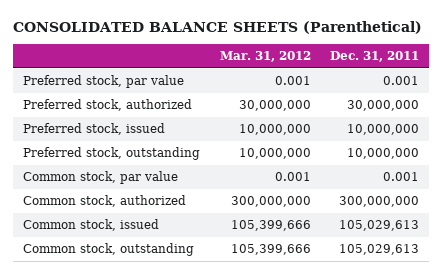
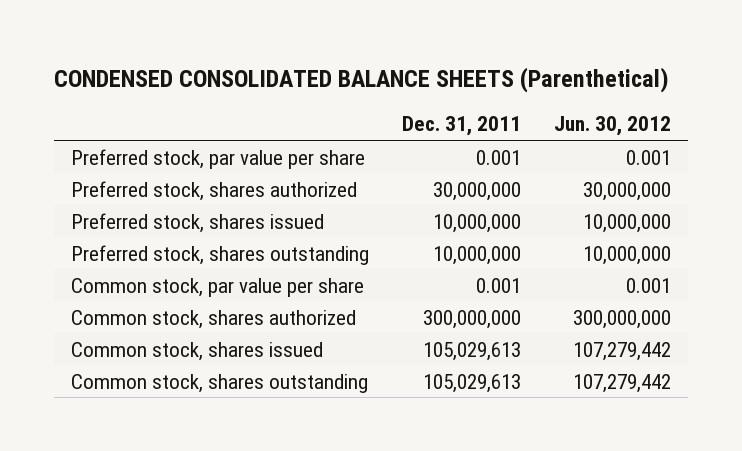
[13,20,423,34] CONSOLIDATED BALANCE SHEETS (Parenthetical) -> [54,66,670,93] CONDENSED CONSOLIDATED BALANCE SHEETS (Parenthetical)
[219,50,311,62] Mar. 31, 2012 -> none
none -> [554,116,672,137] Jun. 30, 2012
[23,75,185,89] Preferred stock, par value -> [70,148,365,169] Preferred stock, par value per share
[23,99,193,112] Preferred stock, authorized -> [70,180,357,201] Preferred stock, shares authorized
[23,123,166,136] Preferred stock, issued -> [70,212,324,233] Preferred stock, shares issued
[23,147,201,161] Preferred stock, outstanding -> [70,244,369,265] Preferred stock, shares outstanding
[23,171,179,185] Common stock, par value -> [70,277,364,297] Common stock, par value per share
[23,195,187,208] Common stock, authorized -> [70,309,356,329] Common stock, shares authorized
[23,219,160,232] Common stock, issued -> [70,341,323,361] Common stock, shares issued
[23,243,195,257] Common stock, outstanding -> [70,373,368,393] Common stock, shares outstanding

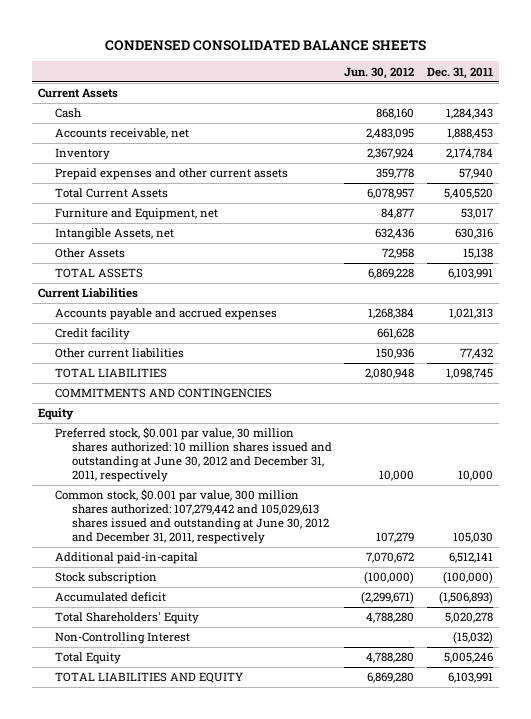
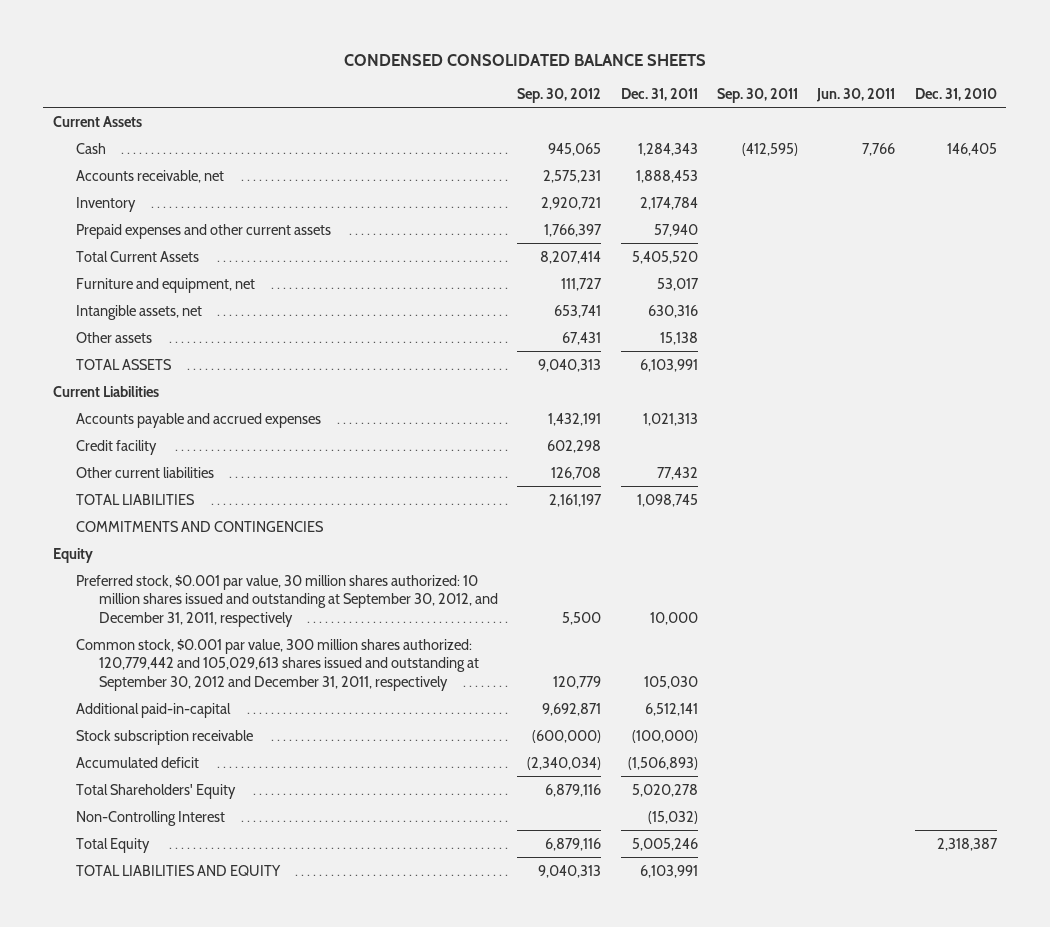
[344,66,415,79] Jun. 30, 2012 -> none
none -> [517,87,602,103] Sep. 30, 2012
none -> [716,87,798,103] Sep. 30, 2011
none -> [816,87,896,102] Jun. 30, 2011
none -> [914,87,997,101] Dec. 31, 2010
[55,208,219,221] Furniture and Equipment, net -> [76,277,256,293] Furniture and equipment, net
[55,228,175,241] Intangible Assets, net -> [76,304,203,320] Intangible assets, net
[55,248,126,259] Other Assets -> [76,331,153,343] Other assets
[55,427,332,482] Preferred stock, $0.001 par value, 30 million shares authorized: 10 million shares issued and outstanding at June 30, 2012 and December 31, 2011, respectively -> [76,574,498,627] Preferred stock, $0.001 par value, 30 million shares authorized: 10 million shares issued and outstanding at September 30, 2012, and December 31, 2011, respectively
[55,489,329,544] Common stock, $0.001 par value, 300 million shares authorized: 107,279,442 and 105,029,613 shares issued and outstanding at June 30, 2012 and December 31, 2011, respectively -> [76,638,479,691] Common stock, $0.001 par value, 300 million shares authorized: 120,779,442 and 105,029,613 shares issued and outstanding at September 30, 2012 and December 31, 2011, respectively
[55,572,158,585] Stock subscription -> [76,729,254,745] Stock subscription receivable

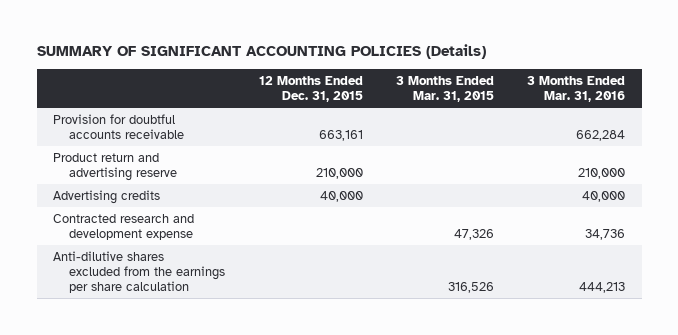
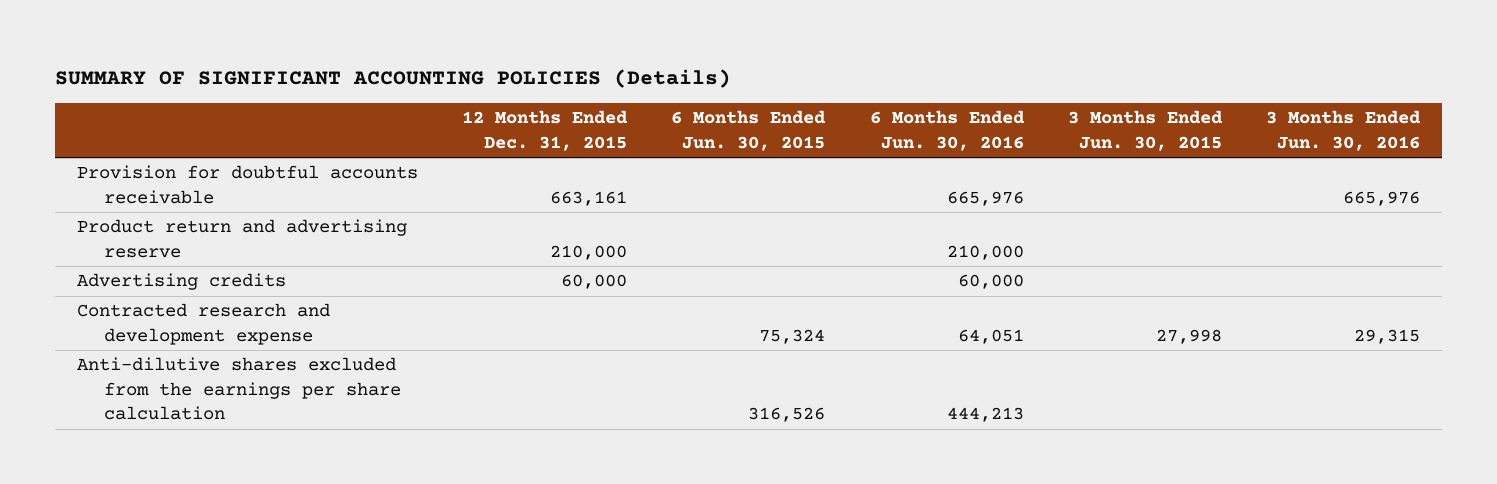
[395,75,494,102] 3 Months Ended Mar. 31, 2015 -> none
[527,75,626,102] 3 Months Ended Mar. 31, 2016 -> none
none -> [671,110,827,151] 6 Months Ended Jun. 30, 2015
none -> [869,110,1025,151] 6 Months Ended Jun. 30, 2016
none -> [1067,110,1223,151] 3 Months Ended Jun. 30, 2015
none -> [1265,110,1421,151] 3 Months Ended Jun. 30, 2016
[319,191,363,203] 40,000 -> [561,274,628,290] 60,000

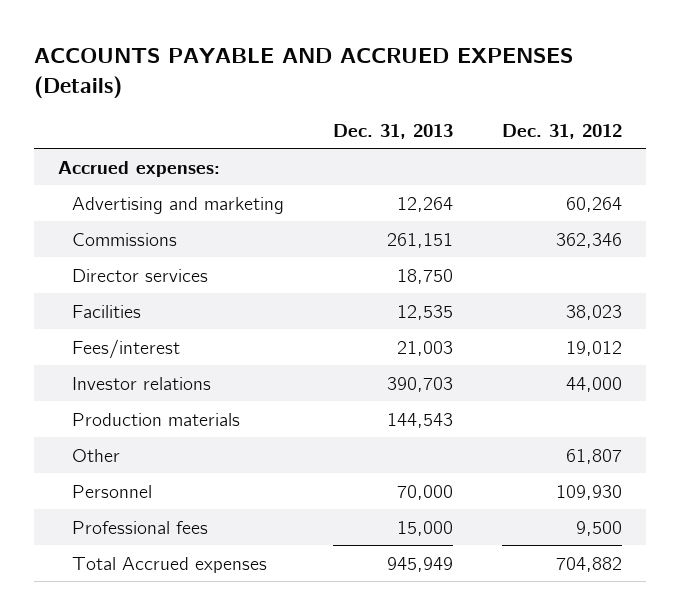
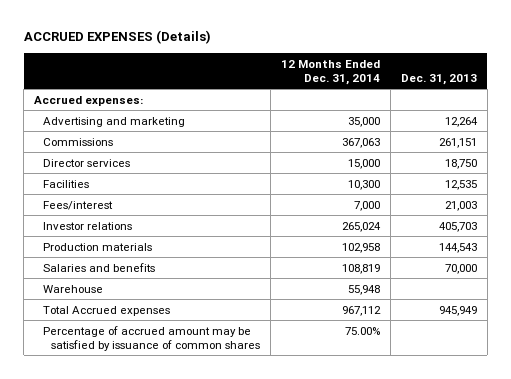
[33,48,573,98] ACCOUNTS PAYABLE AND ACCRUED EXPENSES (Details) -> [23,30,211,45] ACCRUED EXPENSES (Details)
[501,123,622,139] Dec. 31, 2012 -> none
none -> [281,59,381,85] 12 Months Ended Dec. 31, 2014
[386,376,453,392] 390,703 -> [438,221,477,232] 405,703
[71,448,120,462] Other -> none
[71,484,152,498] Personnel -> none
[71,520,208,534] Professional fees -> none
none -> [42,262,155,272] Salaries and benefits
none -> [42,284,103,293] Warehouse
none -> [42,325,261,351] Percentage of accrued amount may be satisfied by issuance of common shares

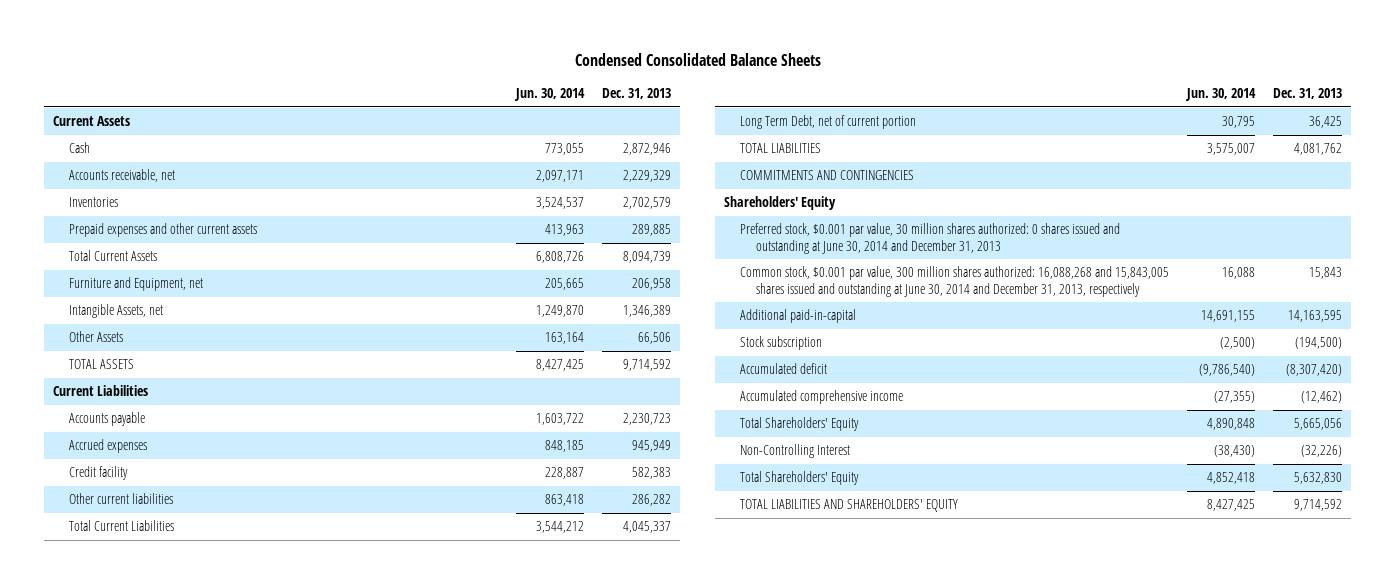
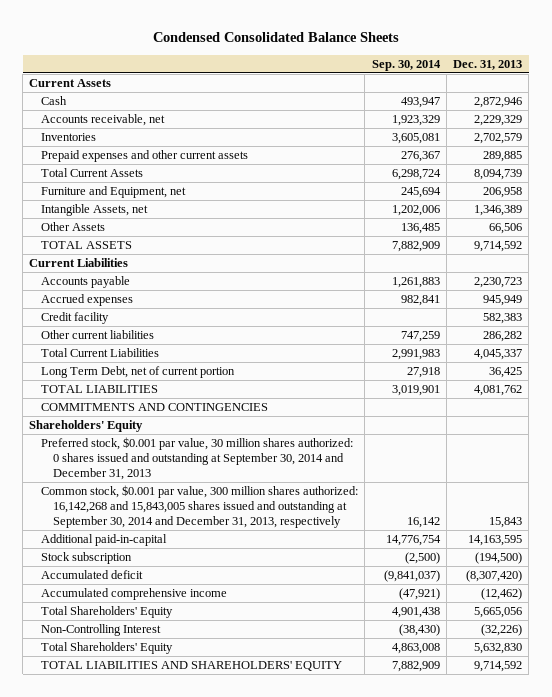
[514,88,586,102] Jun. 30, 2014 -> none
none -> [371,59,441,71] Sep. 30, 2014
[740,223,1121,255] Preferred stock, $0.001 par value, 30 million shares authorized: 0 shares issued and outstanding at June 30, 2014 and December 31, 2013 -> [41,437,354,480] Preferred stock, $0.001 par value, 30 million shares authorized: 0 shares issued and outstanding at September 30, 2014 and December 31, 2013
[740,266,1170,298] Common stock, $0.001 par value, 300 million shares authorized: 16,088,268 and 15,843,005 shares issued and outstanding at June 30, 2014 and December 31, 2013, respectively -> [41,485,359,528] Common stock, $0.001 par value, 300 million shares authorized: 16,142,268 and 15,843,005 shares issued and outstanding at September 30, 2014 and December 31, 2013, respectively

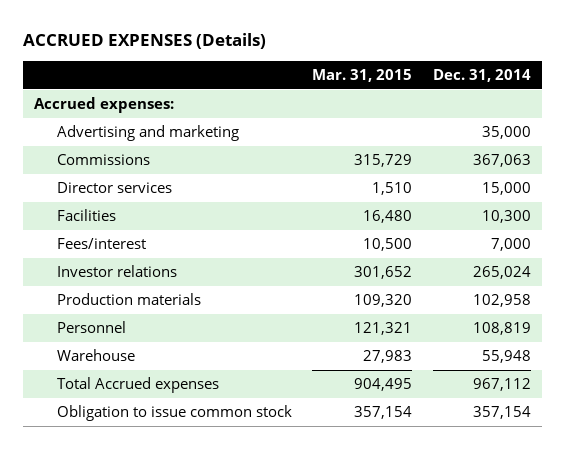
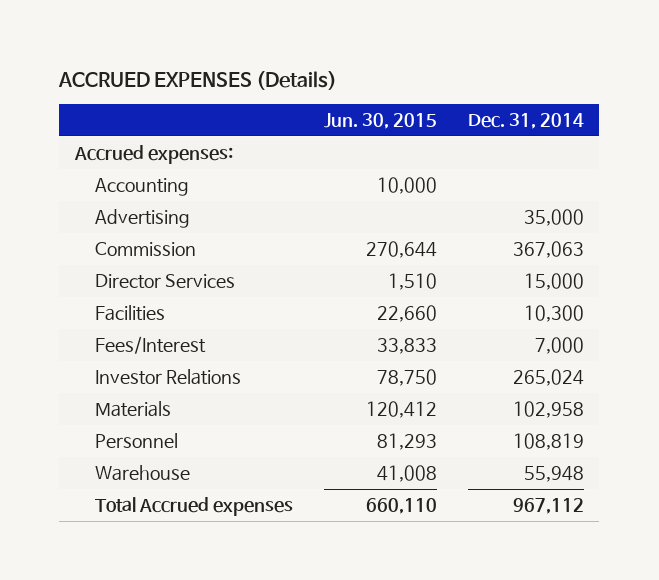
[312,69,413,83] Mar. 31, 2015 -> none
none -> [324,113,438,130] Jun. 30, 2015
none -> [95,178,190,197] Accounting
[56,125,239,142] Advertising and marketing -> [95,209,191,229] Advertising
[56,154,150,166] Commissions -> [95,242,197,257] Commission
[56,182,172,194] Director services -> [95,274,236,290] Director Services
[56,238,146,250] Fees/interest -> [95,336,207,355] Fees/Interest
[56,265,177,278] Investor relations -> [95,369,242,386] Investor Relations
[56,293,201,306] Production materials -> [95,401,172,418] Materials
[56,405,292,422] Obligation to issue common stock -> none

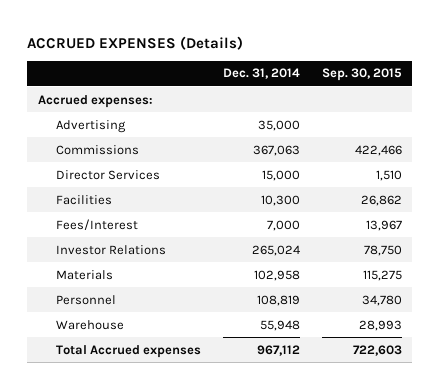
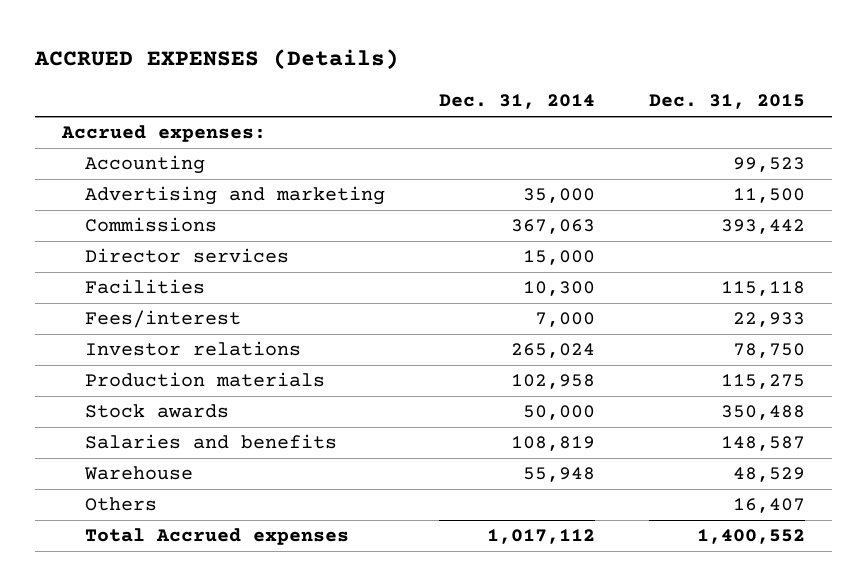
[321,68,402,82] Sep. 30, 2015 -> none
none -> [648,94,805,110] Dec. 31, 2015
[56,119,127,133] Advertising -> none
none -> [85,155,206,175] Accounting
none -> [85,186,386,206] Advertising and marketing
[56,169,161,180] Director Services -> [85,248,290,264] Director services
[56,218,139,230] Fees/Interest -> [85,310,242,329] Fees/interest
[56,244,167,255] Investor Relations -> [85,341,302,357] Investor relations
[56,269,114,280] Materials -> [85,372,326,388] Production materials
none -> [85,404,230,419] Stock awards
[56,294,117,305] Personnel -> [85,434,338,450] Salaries and benefits
none -> [85,497,158,512] Others
[256,344,300,356] 967,112 -> [487,529,596,545] 1,017,112

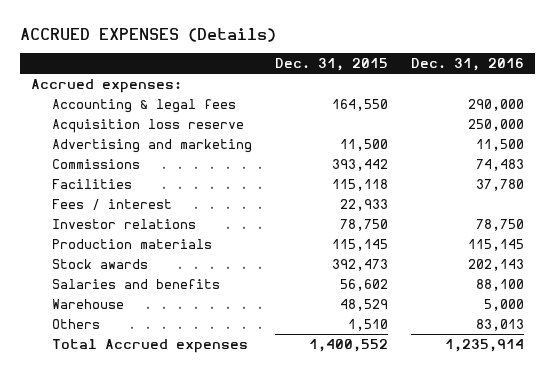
[439,94,596,110] Dec. 31, 2014 -> none
none -> [410,58,524,72] Dec. 31, 2016
[85,155,206,175] Accounting -> [52,99,237,114] Accounting & legal fees
[732,157,805,173] 99,523 -> [332,99,389,112] 164,550
none -> [52,119,245,134] Acquisition loss reserve
[85,248,290,264] Director services -> none
[85,310,242,329] Fees/interest -> [52,199,173,211] Fees / interest
[720,374,805,390] 115,275 -> [332,239,389,252] 115,145
[720,405,805,421] 350,488 -> [332,259,389,272] 392,473
[720,436,805,452] 148,587 -> [340,279,389,292] 56,602
[732,498,805,514] 16,407 -> [348,319,389,332] 1,510

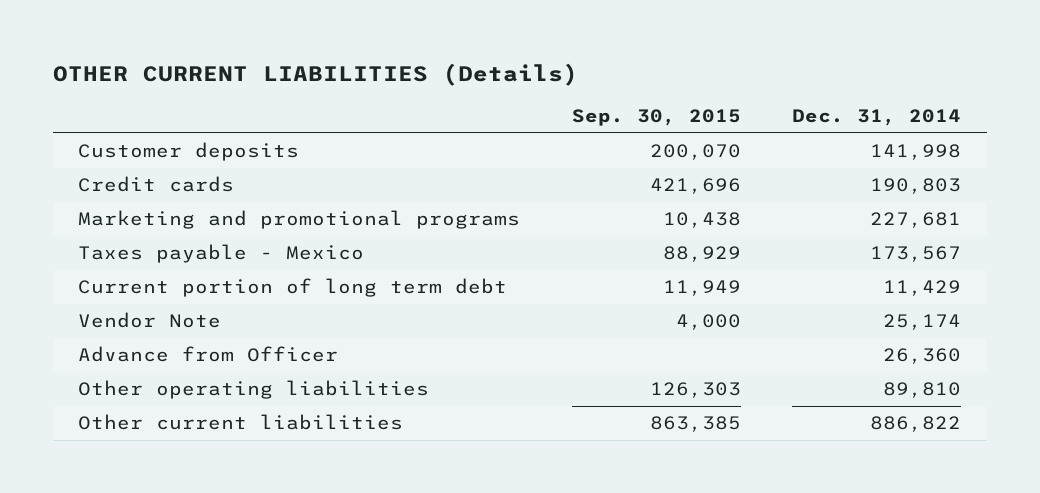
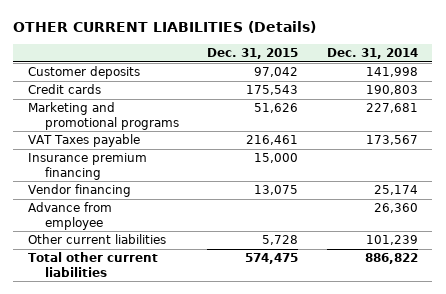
[571,109,741,127] Sep. 30, 2015 -> none
none -> [207,48,299,60] Dec. 31, 2015
[78,278,508,298] Current portion of long term debt -> none
[78,244,365,264] Taxes payable - Mexico -> [27,134,140,148] VAT Taxes payable
none -> [27,153,147,180] Insurance premium financing
[78,312,222,329] Vendor Note -> [27,184,131,198] Vendor financing
[78,346,339,363] Advance from Officer -> [27,202,112,230] Advance from employee
[78,380,430,400] Other operating liabilities -> [27,234,166,245] Other current liabilities
[883,382,962,399] 89,810 -> [366,235,419,246] 101,239
[78,414,404,431] Other current liabilities -> [27,252,158,277] Total other current liabilities

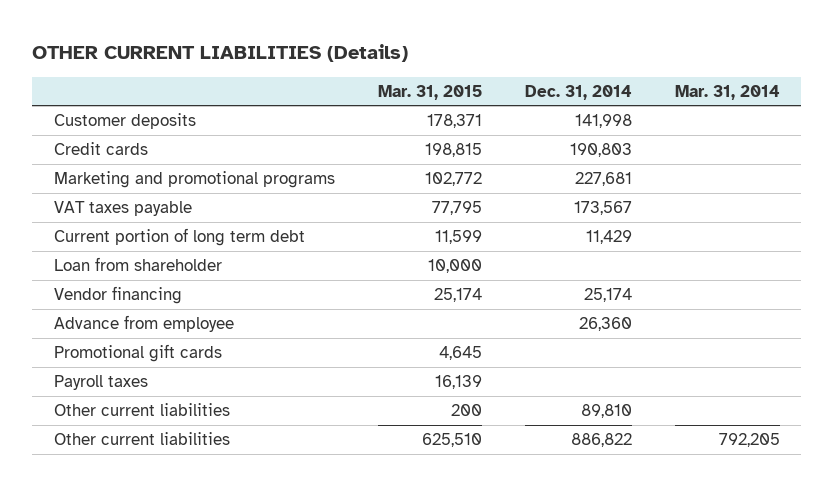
[207,48,299,60] Dec. 31, 2015 -> none
none -> [377,84,482,100] Mar. 31, 2015
none -> [674,84,780,100] Mar. 31, 2014
[27,153,147,180] Insurance premium financing -> none
[27,134,140,148] VAT Taxes payable -> [53,201,192,217] VAT taxes payable
none -> [53,228,305,247] Current portion of long term debt
none -> [53,257,222,272] Loan from shareholder
none -> [53,344,222,363] Promotional gift cards
none -> [53,375,148,391] Payroll taxes
[366,235,419,246] 101,239 -> [580,404,632,419] 89,810
[27,252,158,277] Total other current liabilities -> [53,432,230,446] Other current liabilities

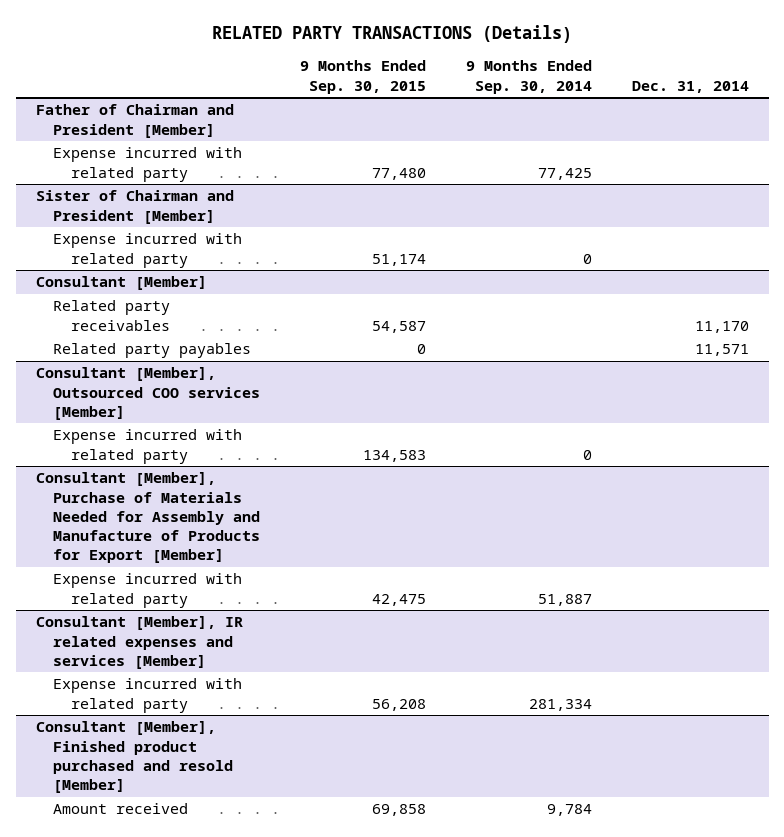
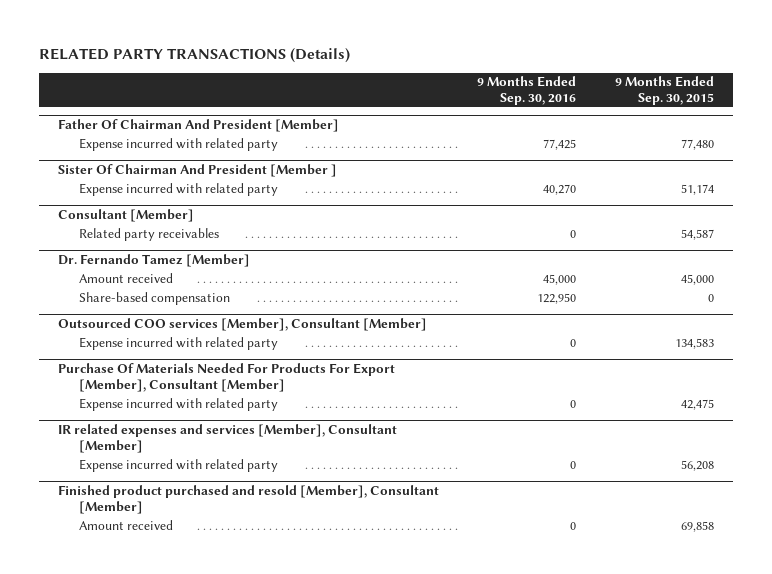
[465,60,592,94] 9 Months Ended Sep. 30, 2014 -> none
[631,80,749,93] Dec. 31, 2014 -> none
none -> [477,76,577,105] 9 Months Ended Sep. 30, 2016
[35,104,234,138] Father of Chairman and President [Member] -> [58,119,340,133] Father Of Chairman And President [Member]
[35,190,234,224] Sister of Chairman and President [Member] -> [58,164,338,178] Sister Of Chairman And President [Member ]
[53,343,252,359] Related party payables -> none
none -> [58,254,251,268] Dr. Fernando Tamez [Member]
none -> [78,272,173,283] Amount received
none -> [78,291,230,305] Share-based compensation
[35,367,261,420] Consultant [Member], Outsourced COO services [Member] -> [58,318,428,332] Outsourced COO services [Member], Consultant [Member]
[35,472,261,564] Consultant [Member], Purchase of Materials Needed for Assembly and Manufacture of Products for Export [Member] -> [58,363,396,392] Purchase Of Materials Needed For Products For Export [Member], Consultant [Member]
[35,616,243,669] Consultant [Member], IR related expenses and services [Member] -> [58,424,398,453] IR related expenses and services [Member], Consultant [Member]
[35,721,234,794] Consultant [Member], Finished product purchased and resold [Member] -> [58,485,440,514] Finished product purchased and resold [Member], Consultant [Member]

